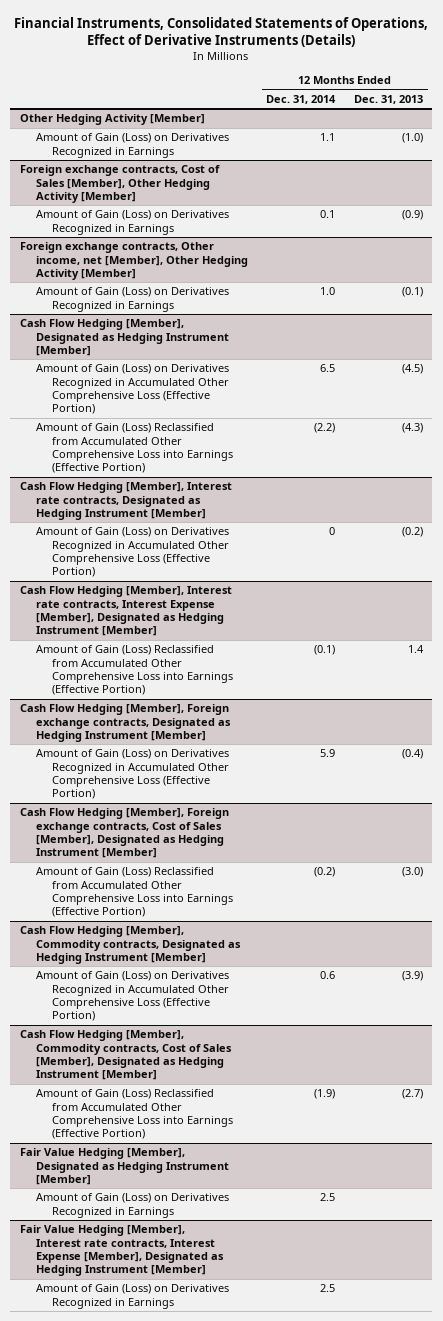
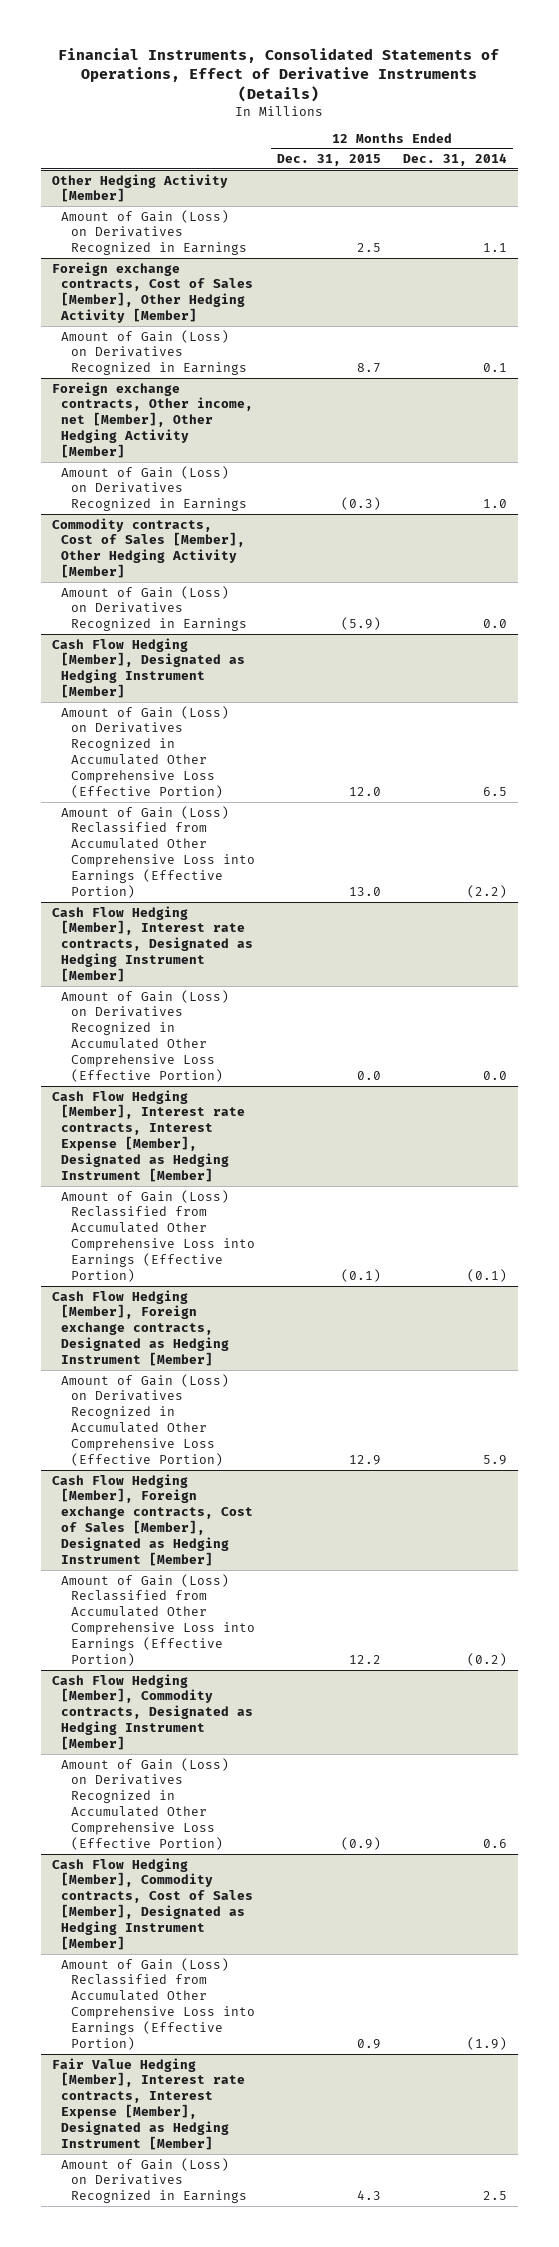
[354,95,424,105] Dec. 31, 2013 -> none
none -> [276,153,381,166] Dec. 31, 2015
none -> [51,517,246,579] Commodity contracts, Cost of Sales [Member], Other Hedging Activity [Member]
none -> [61,585,247,632] Amount of Gain (Loss) on Derivatives Recognized in Earnings
[329,527,336,536] 0 -> [482,1070,507,1080] 0.0
[19,1148,229,1186] Fair Value Hedging [Member], Designated as Hedging Instrument [Member] -> none
[35,1193,229,1218] Amount of Gain (Loss) on Derivatives Recognized in Earnings -> none

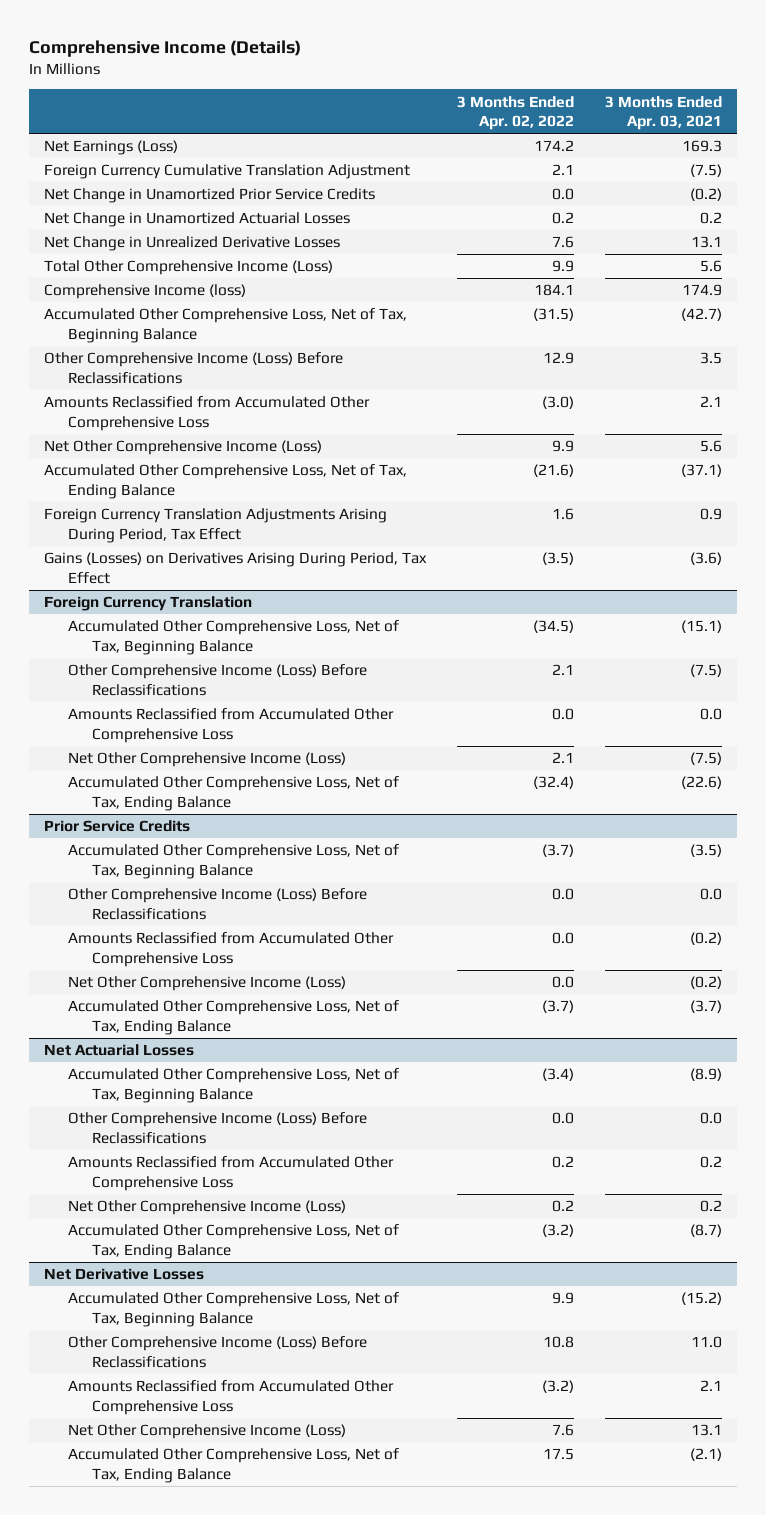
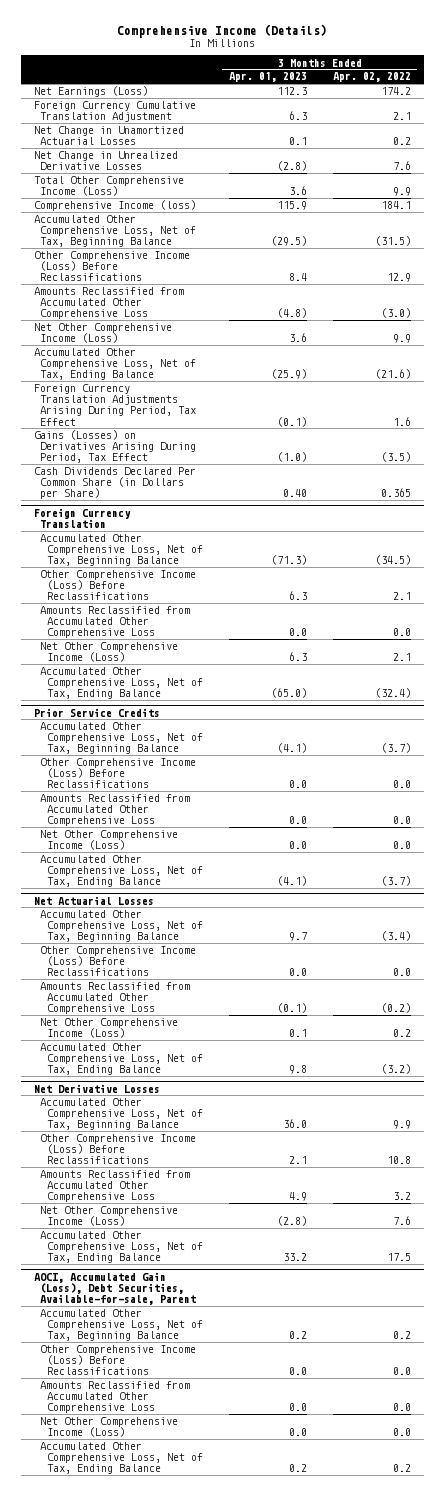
[604,95,722,131] 3 Months Ended Apr. 03, 2021 -> none
none -> [228,72,307,83] Apr. 01, 2023
[44,188,376,204] Net Change in Unamortized Prior Service Credits -> none
none -> [33,467,196,500] Cash Dividends Declared Per Common Share (in Dollars per Share)
[552,1156,575,1169] 0.2 -> [380,1003,411,1014] (0.2)
[542,1380,575,1394] (3.2) -> [392,1192,411,1201] 3.2
none -> [33,1271,197,1305] AOCI, Accumulated Gain (Loss), Debt Securities, Available-for-sale, Parent
none -> [40,1309,203,1342] Accumulated Other Comprehensive Loss, Net of Tax, Beginning Balance
none -> [40,1345,197,1376] Other Comprehensive Income (Loss) Before Reclassifications
none -> [40,1381,191,1414] Amounts Reclassified from Accumulated Other Comprehensive Loss
none -> [40,1417,179,1438] Net Other Comprehensive Income (Loss)
none -> [40,1442,203,1475] Accumulated Other Comprehensive Loss, Net of Tax, Ending Balance

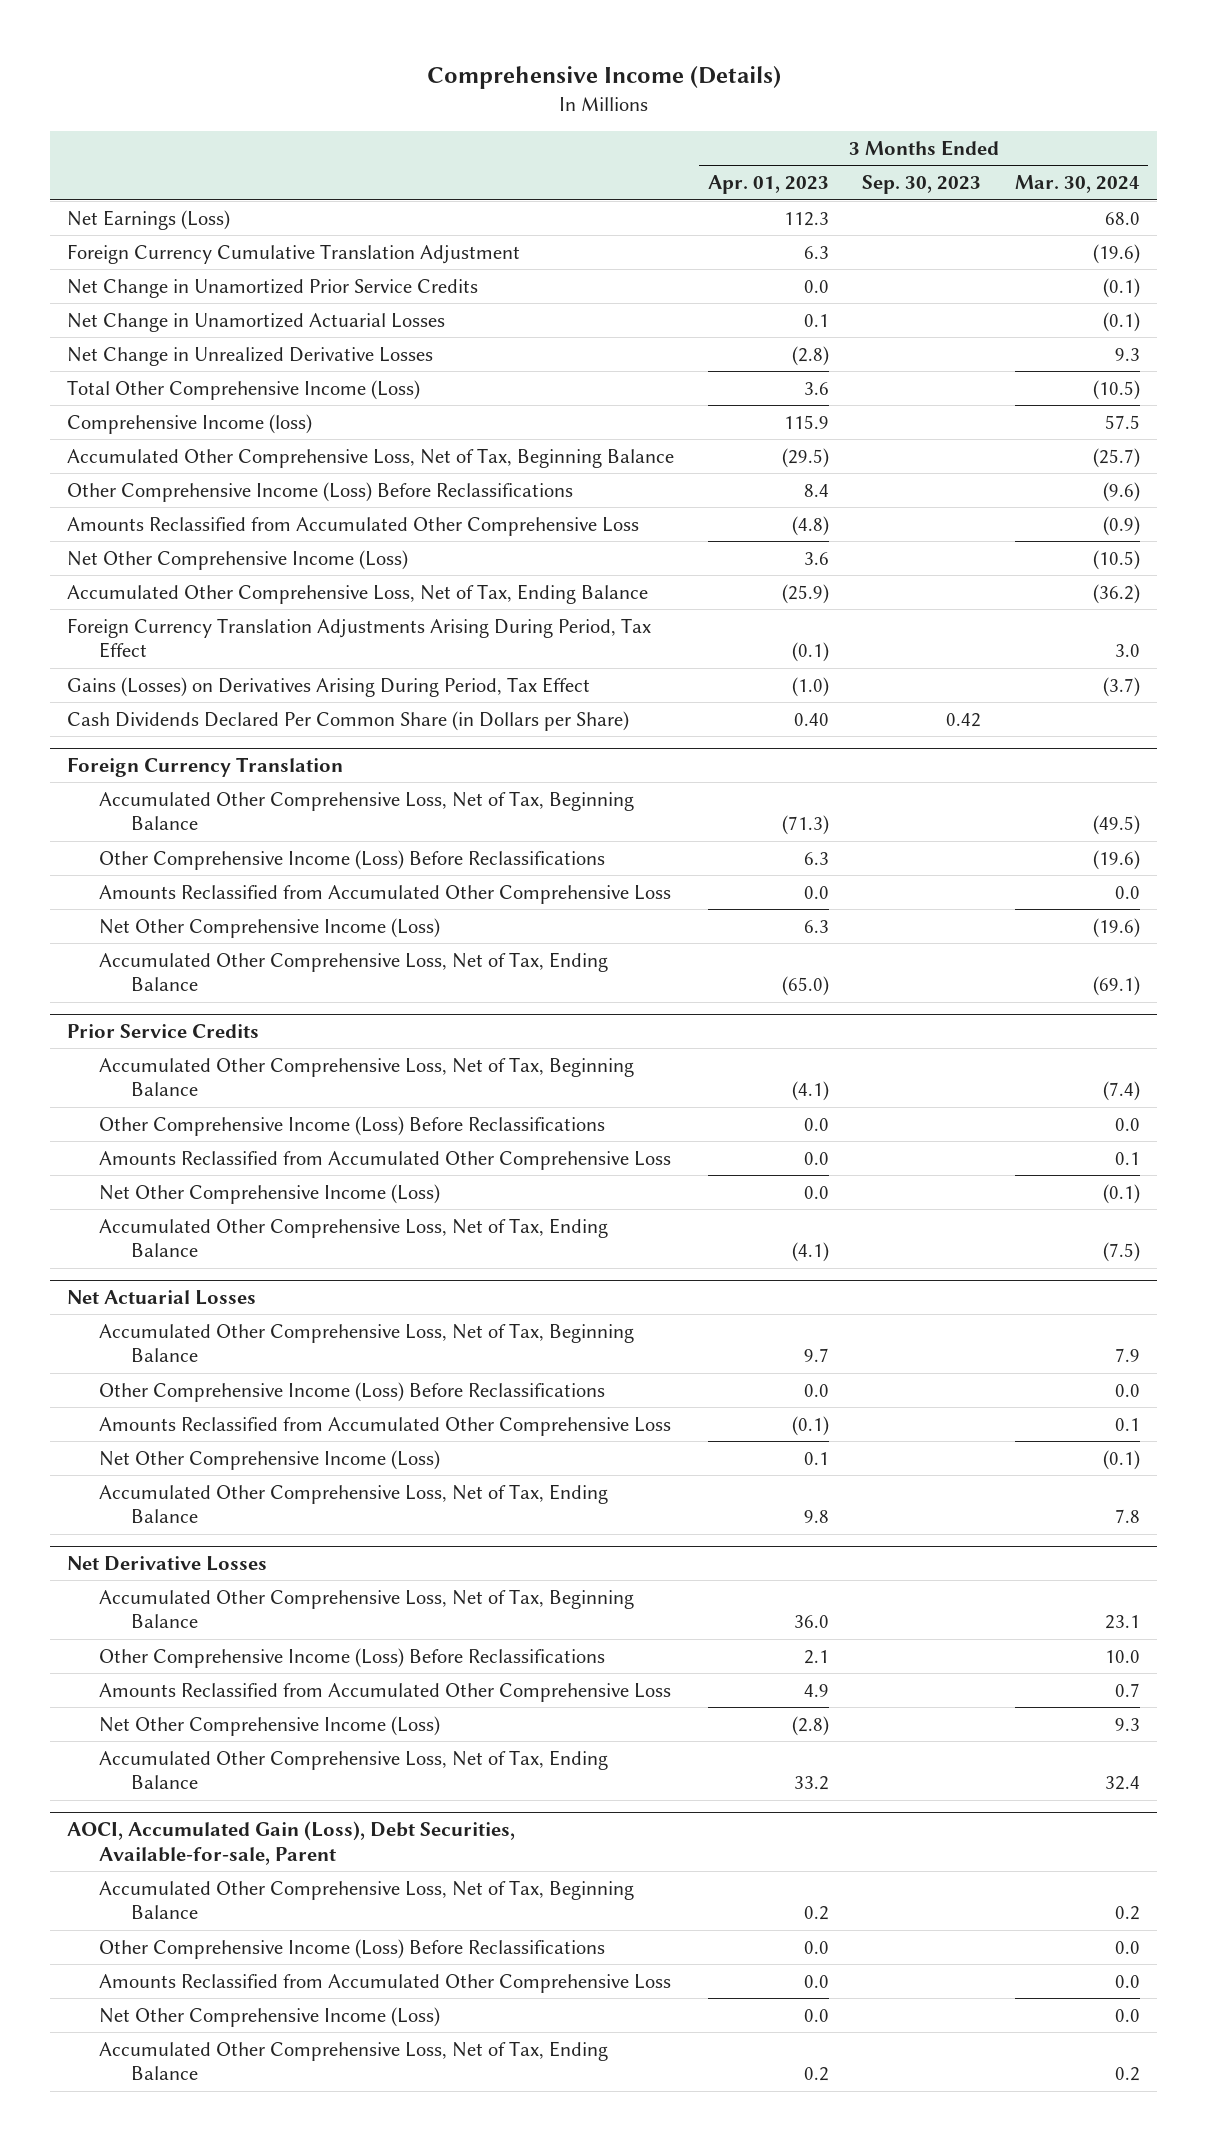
[332,72,411,83] Apr. 02, 2022 -> none
none -> [862,175,982,195] Sep. 30, 2023
none -> [1015,175,1141,194] Mar. 30, 2024
none -> [67,278,479,298] Net Change in Unamortized Prior Service Credits

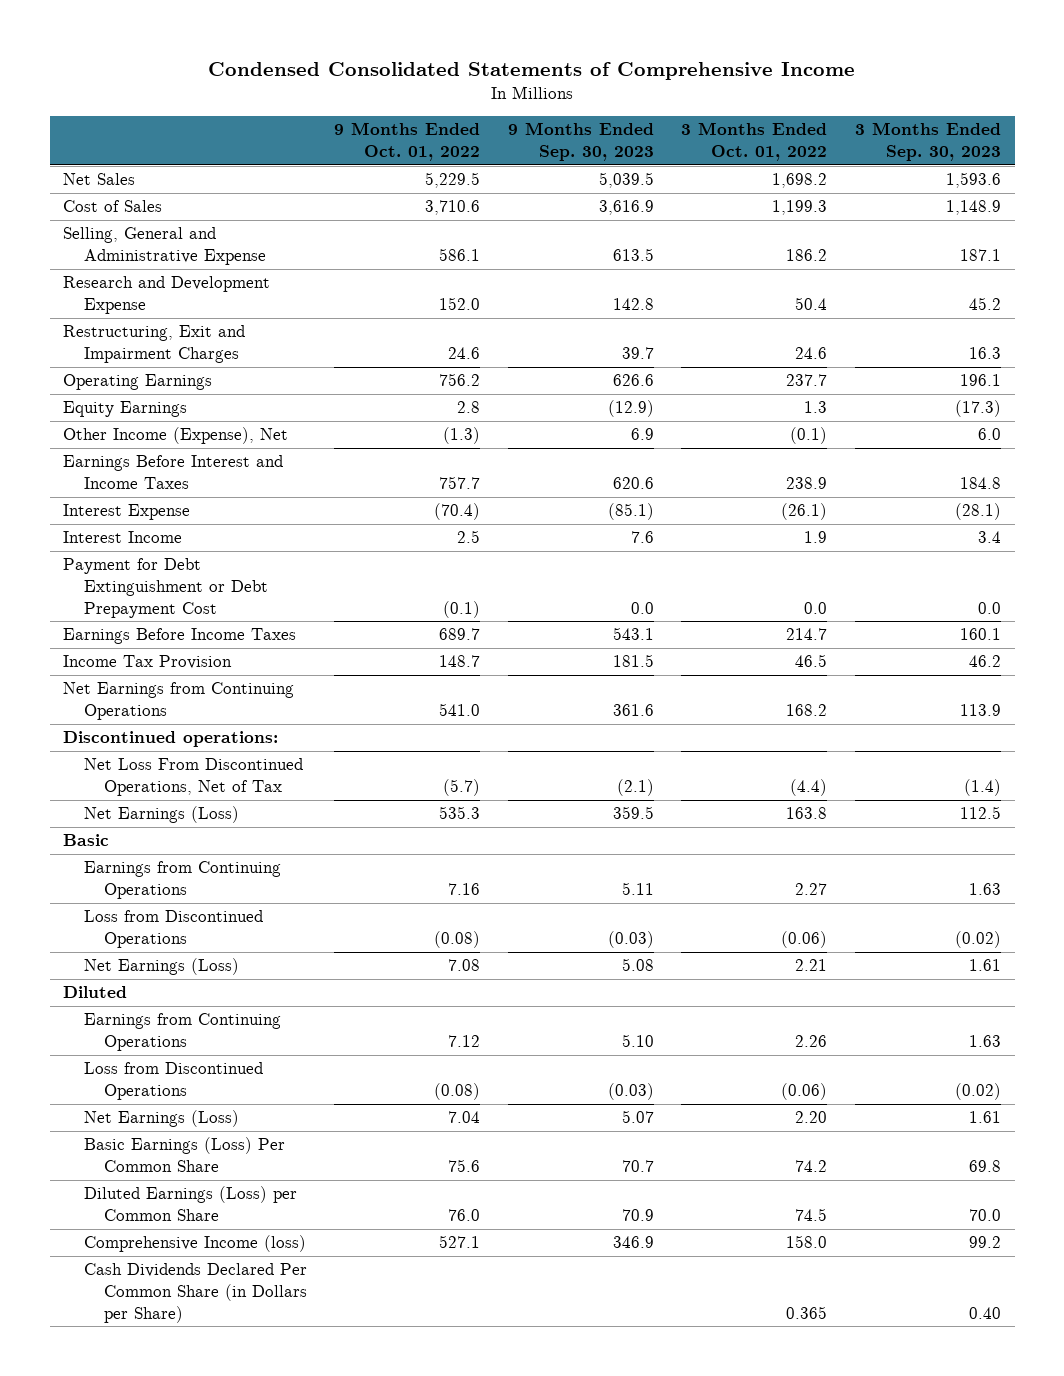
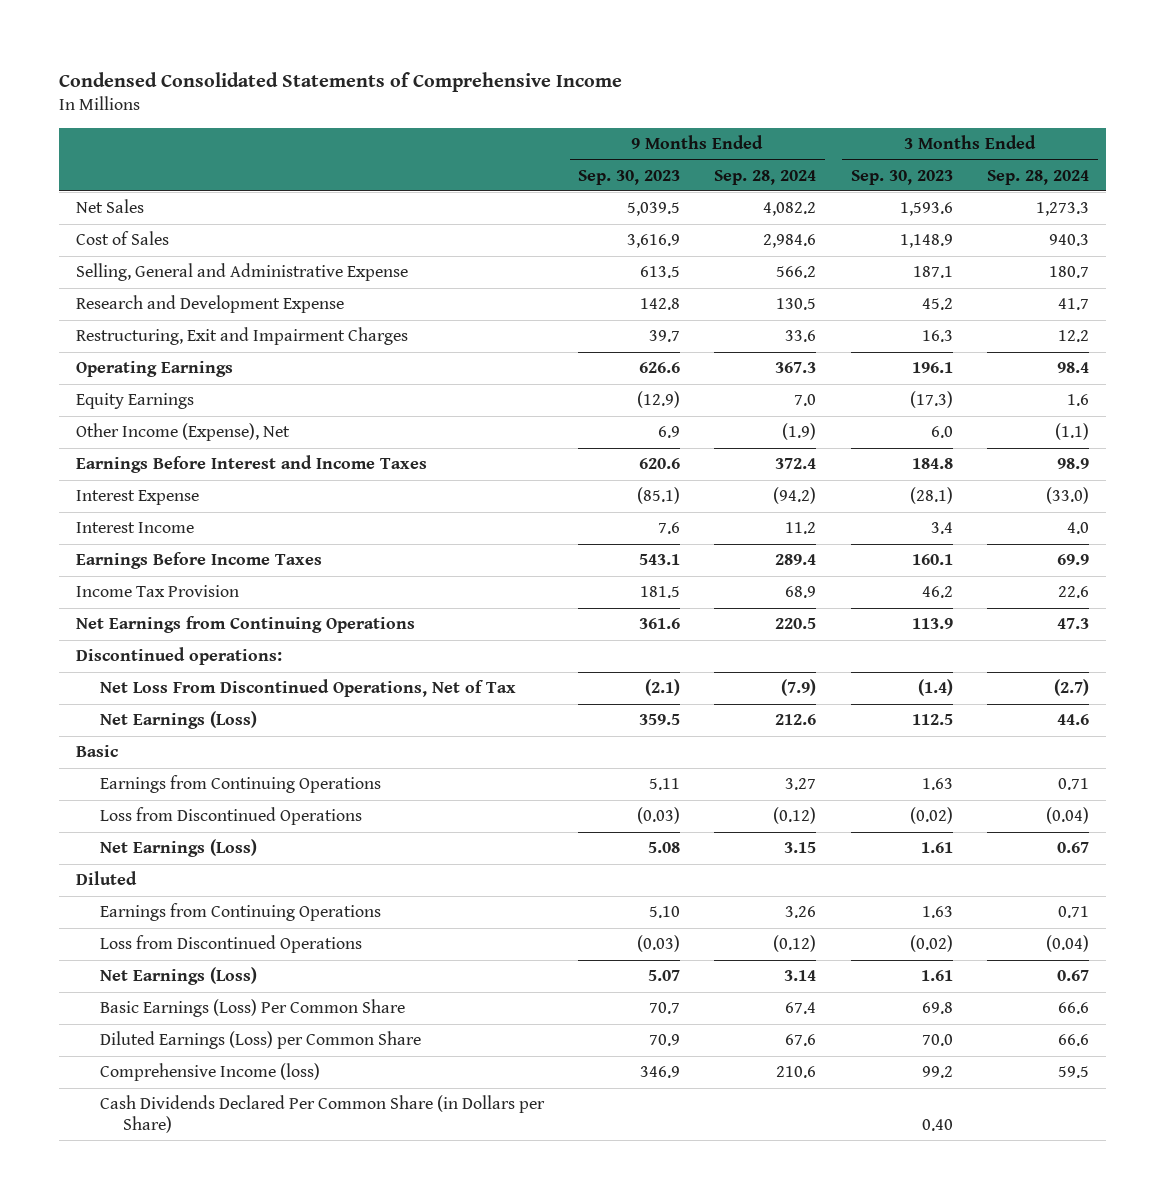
[334,122,481,162] 9 Months Ended Oct. 01, 2022 -> none
[681,122,828,162] 3 Months Ended Oct. 01, 2022 -> none
none -> [714,169,817,185] Sep. 28, 2024
none -> [987,169,1090,185] Sep. 28, 2024
[63,558,268,618] Payment for Debt Extinguishment or Debt Prepayment Cost -> none

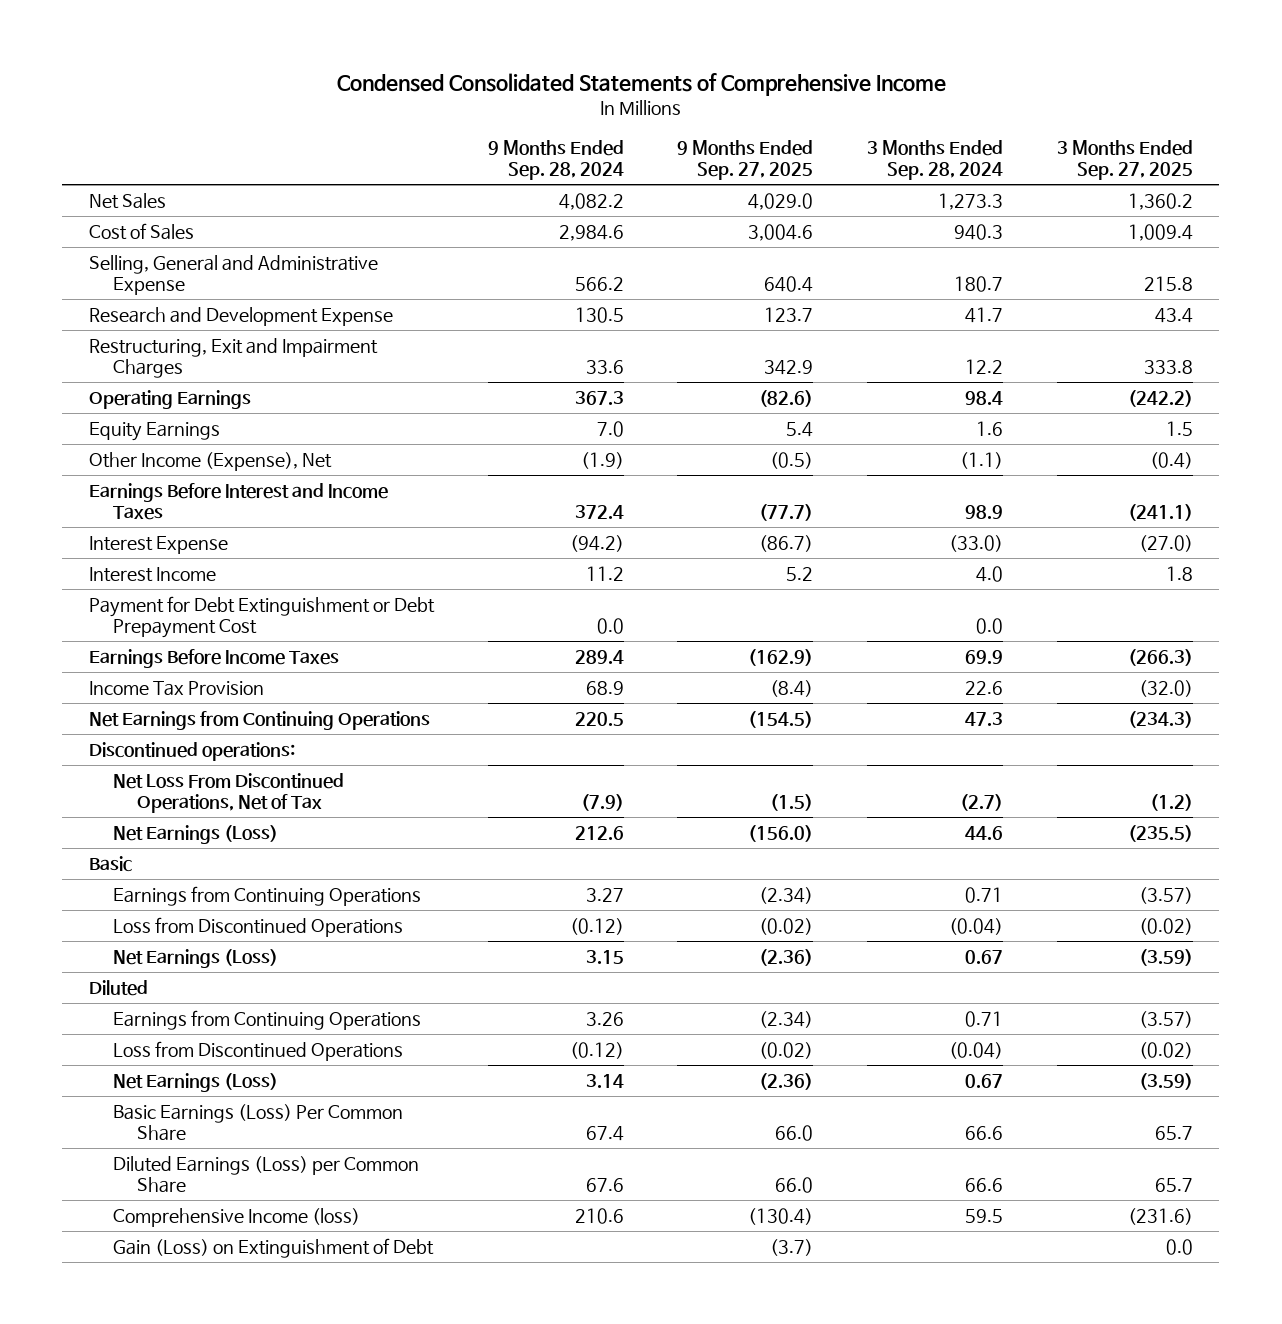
[578,169,681,185] Sep. 30, 2023 -> none
[850,169,953,185] Sep. 30, 2023 -> none
none -> [677,140,814,181] 9 Months Ended Sep. 27, 2025
none -> [1056,140,1193,181] 3 Months Ended Sep. 27, 2025
none -> [89,595,436,639] Payment for Debt Extinguishment or Debt Prepayment Cost
[99,1095,545,1134] Cash Dividends Declared Per Common Share (in Dollars per Share) -> none
none -> [113,1237,435,1258] Gain (Loss) on Extinguishment of Debt

